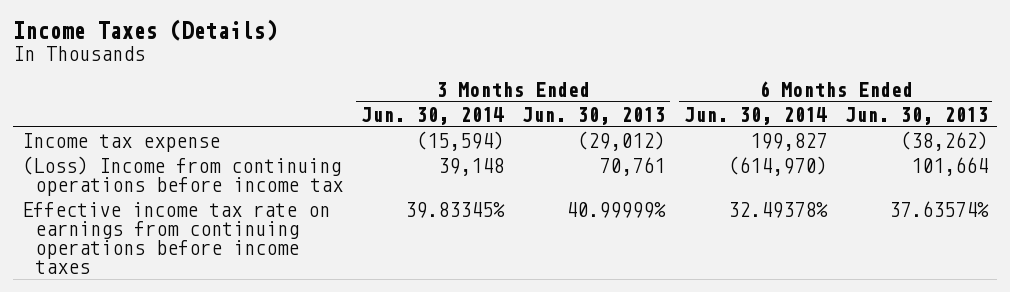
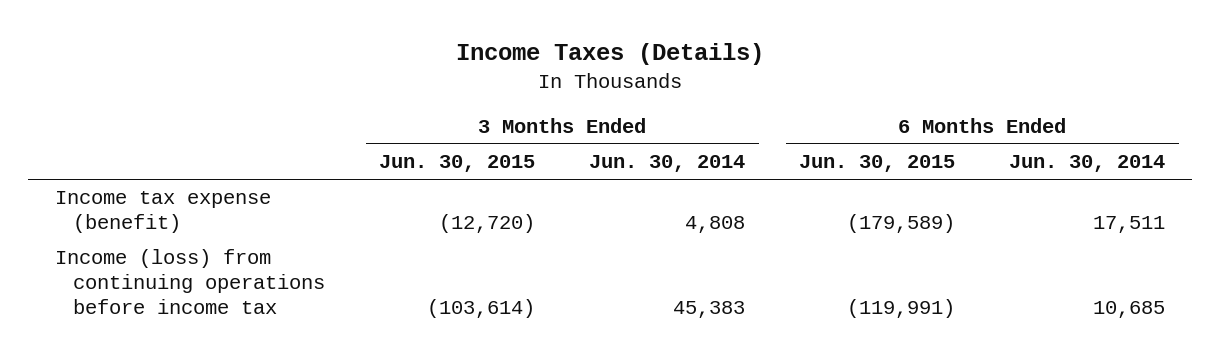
[522,106,666,125] Jun. 30, 2013 -> none
[844,106,988,125] Jun. 30, 2013 -> none
none -> [379,155,536,173] Jun. 30, 2015
none -> [799,155,956,173] Jun. 30, 2015
[22,202,331,275] Effective income tax rate on earnings from continuing operations before income taxes -> none
[22,133,221,153] Income tax expense -> [54,191,271,234] Income tax expense (benefit)
[415,131,504,152] (15,594) -> [685,216,746,234] 4,808
[749,133,827,152] 199,827 -> [1093,216,1166,234] 17,511
[22,156,343,197] (Loss) Income from continuing operations before income tax -> [54,249,326,314] Income (loss) from continuing operations before income tax
[437,158,504,177] 39,148 -> [673,300,746,318] 45,383
[727,156,827,177] (614,970) -> [1093,300,1166,318] 10,685

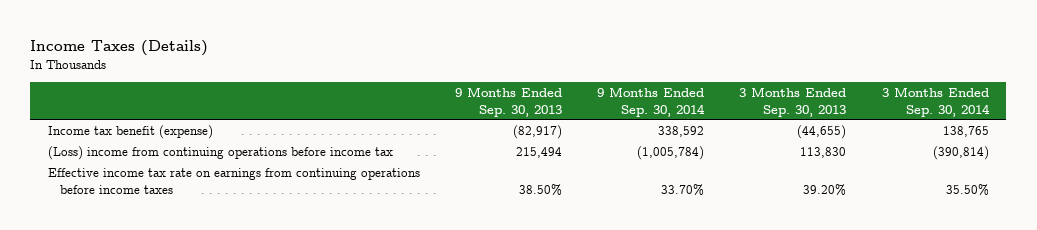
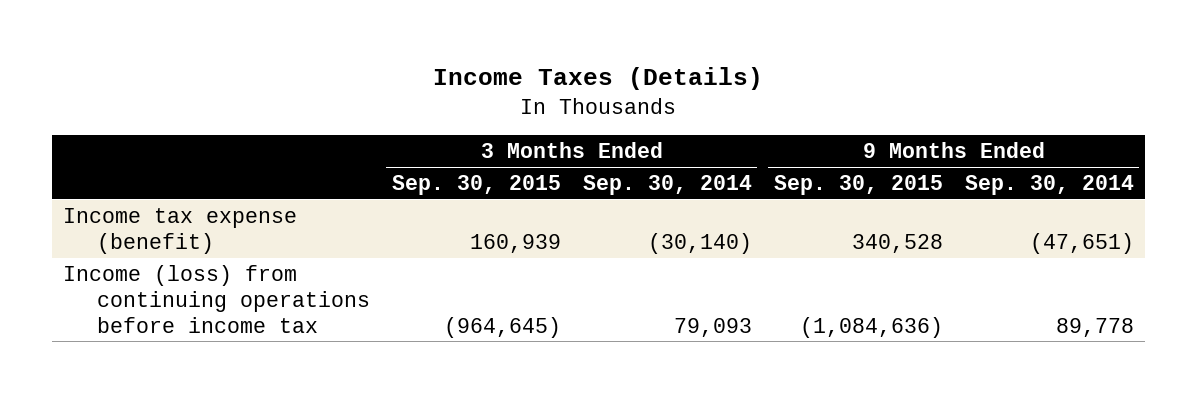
[455,86,563,117] 9 Months Ended Sep. 30, 2013 -> none
[739,86,847,117] 3 Months Ended Sep. 30, 2013 -> none
none -> [391,175,561,196] Sep. 30, 2015
none -> [773,175,943,196] Sep. 30, 2015
[47,168,420,194] Effective income tax rate on earnings from continuing operations before income taxes -> none
[47,125,213,140] Income tax benefit (expense) -> [62,207,297,254] Income tax expense (benefit)
[658,126,705,138] 338,592 -> [1029,232,1134,254] (47,651)
[942,126,989,138] 138,765 -> [647,232,752,254] (30,140)
[47,146,393,161] (Loss) income from continuing operations before income tax -> [62,264,370,333] Income (loss) from continuing operations before income tax
[637,146,705,161] (1,005,784) -> [1055,317,1134,337] 89,778
[932,146,989,161] (390,814) -> [673,317,752,337] 79,093

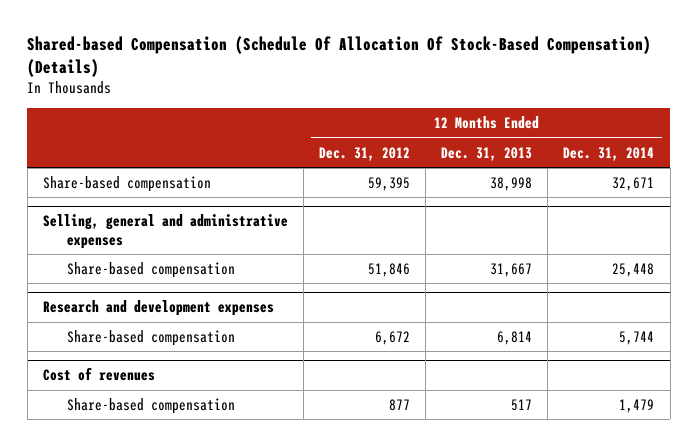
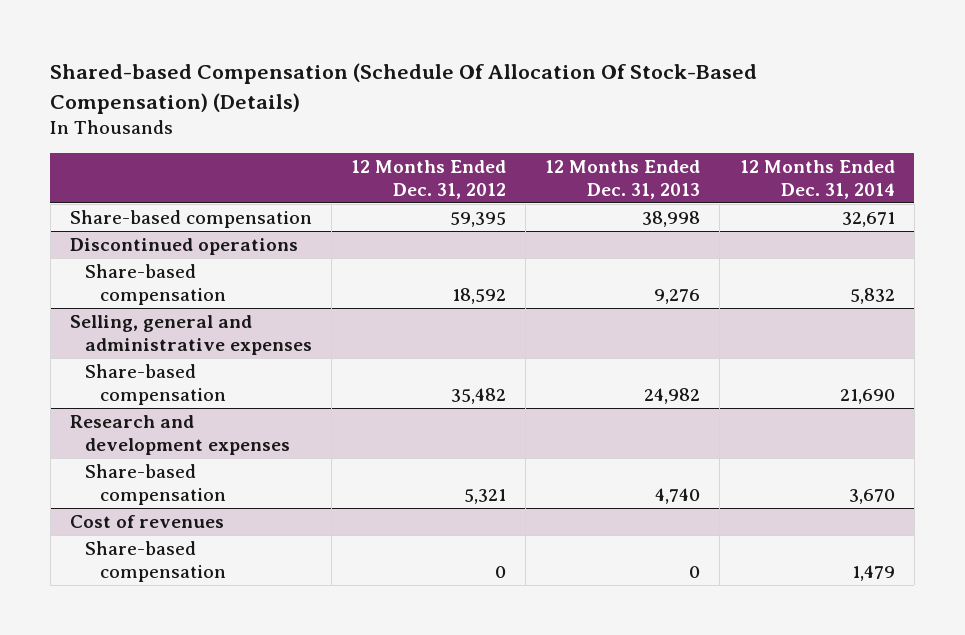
none -> [69,238,298,256] Discontinued operations
none -> [84,264,226,305] Share-based compensation
[368,262,411,277] 51,846 -> [451,387,507,404] 35,482
[490,262,533,277] 31,667 -> [644,387,701,404] 24,982
[612,262,655,277] 25,448 -> [839,388,895,404] 21,690
[375,330,411,345] 6,672 -> [464,488,507,504] 5,321
[497,330,533,345] 6,814 -> [655,487,701,504] 4,740
[619,330,655,345] 5,744 -> [848,488,895,504] 3,670
[389,398,411,411] 877 -> [495,565,507,578] 0
[511,398,533,411] 517 -> [689,565,701,578] 0

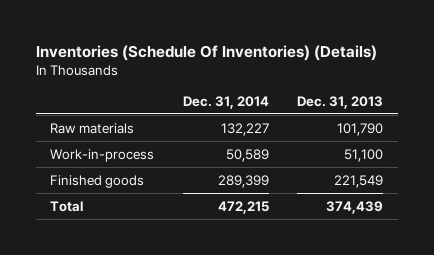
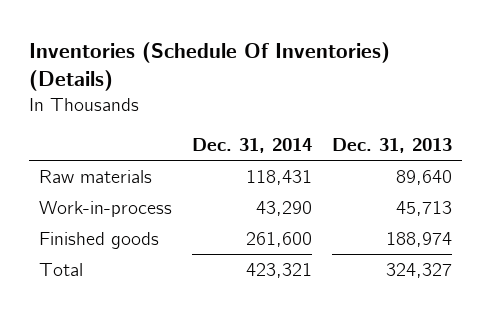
[220,122,269,136] 132,227 -> [246,169,313,185] 118,431
[337,122,384,136] 101,790 -> [396,169,453,185] 89,640
[225,148,269,162] 50,589 -> [256,200,313,216] 43,290
[344,148,384,162] 51,100 -> [396,200,453,216] 45,713
[217,174,269,188] 289,399 -> [246,231,313,247] 261,600
[334,174,384,188] 221,549 -> [386,231,453,247] 188,974
[217,200,269,214] 472,215 -> [246,262,313,278] 423,321
[326,200,384,214] 374,439 -> [386,262,453,278] 324,327

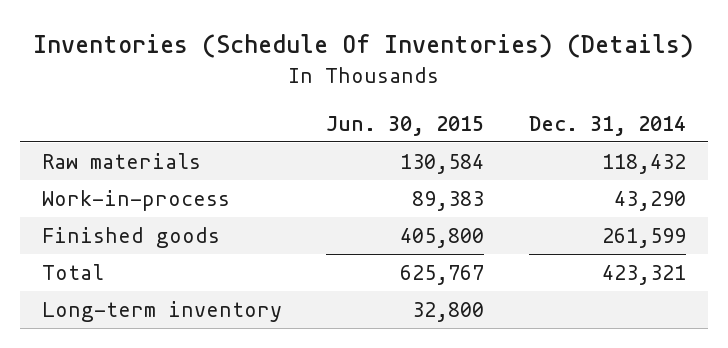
[332,138,453,154] Dec. 31, 2013 -> none
none -> [326,115,485,136] Jun. 30, 2015
[246,169,313,185] 118,431 -> [602,154,687,175] 118,432
[246,231,313,247] 261,600 -> [602,228,687,249] 261,599
none -> [41,301,282,323] Long-term inventory

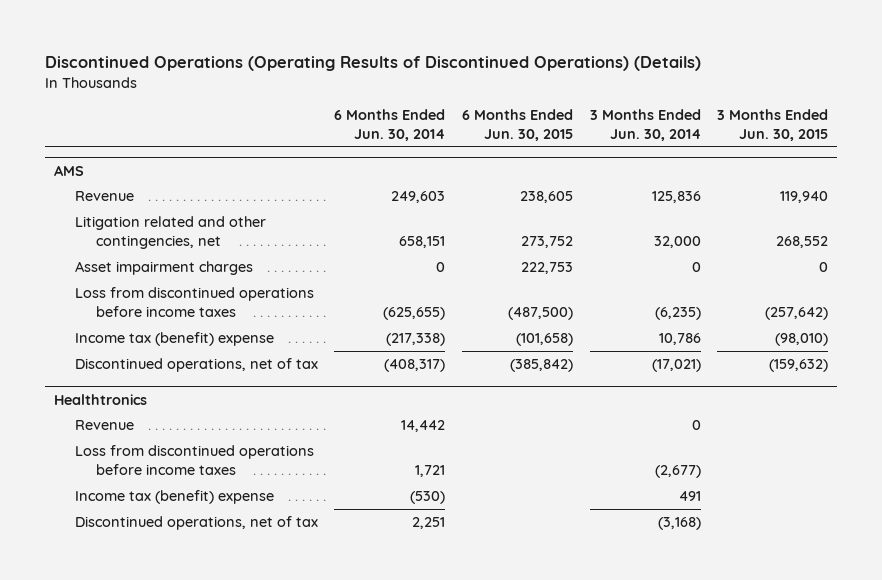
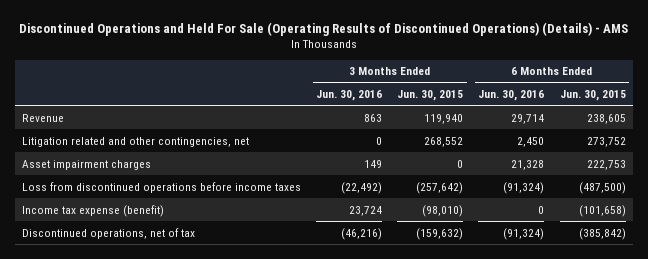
[45,55,702,71] Discontinued Operations (Operating Results of Discontinued Operations) (Details) -> [18,21,628,36] Discontinued Operations and Held For Sale (Operating Results of Discontinued Operations) (Details) - AMS
[334,109,446,141] 6 Months Ended Jun. 30, 2014 -> none
[589,109,701,141] 3 Months Ended Jun. 30, 2014 -> none
none -> [316,90,383,102] Jun. 30, 2016
none -> [478,90,545,102] Jun. 30, 2016
[53,164,84,176] AMS -> none
[74,332,274,347] Income tax (benefit) expense -> [22,204,165,217] Income tax expense (benefit)
[53,393,147,405] Healthtronics -> none
[74,420,134,431] Revenue -> none
[74,445,314,475] Loss from discontinued operations before income taxes -> none
[74,490,274,505] Income tax (benefit) expense -> none
[74,516,318,531] Discontinued operations, net of tax -> none

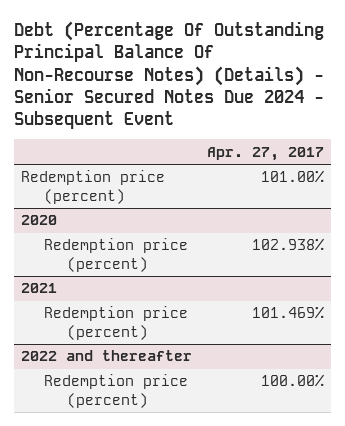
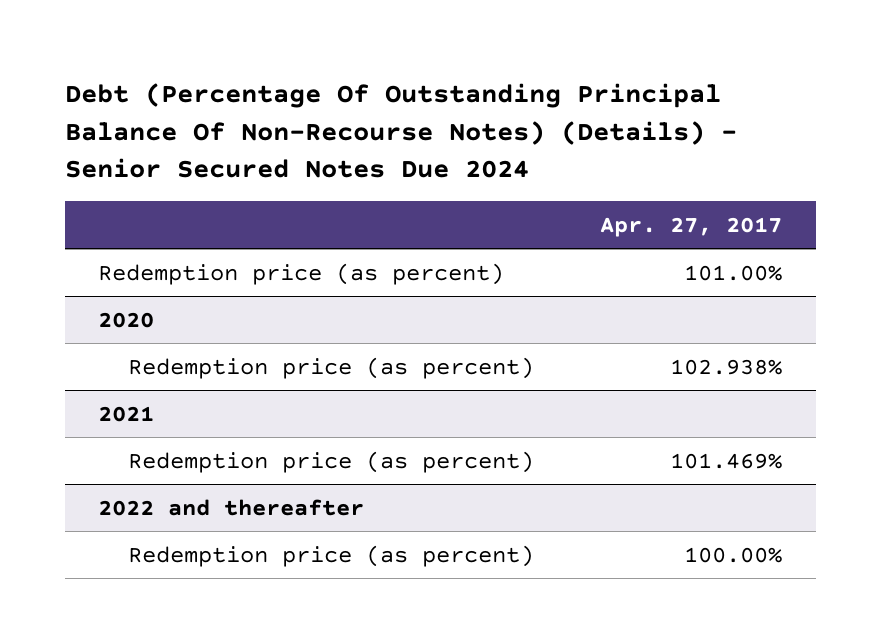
[13,21,324,130] Debt (Percentage Of Outstanding Principal Balance Of Non-Recourse Notes) (Details) - Senior Secured Notes Due 2024 - Subsequent Event -> [65,83,738,178] Debt (Percentage Of Outstanding Principal Balance Of Non-Recourse Notes) (Details) - Senior Secured Notes Due 2024
[21,170,166,204] Redemption price (percent) -> [98,262,505,285] Redemption price (as percent)
[44,238,189,272] Redemption price (percent) -> [127,356,534,379] Redemption price (as percent)
[44,306,189,340] Redemption price (percent) -> [127,450,534,473] Redemption price (as percent)
[44,374,189,408] Redemption price (percent) -> [127,544,534,567] Redemption price (as percent)

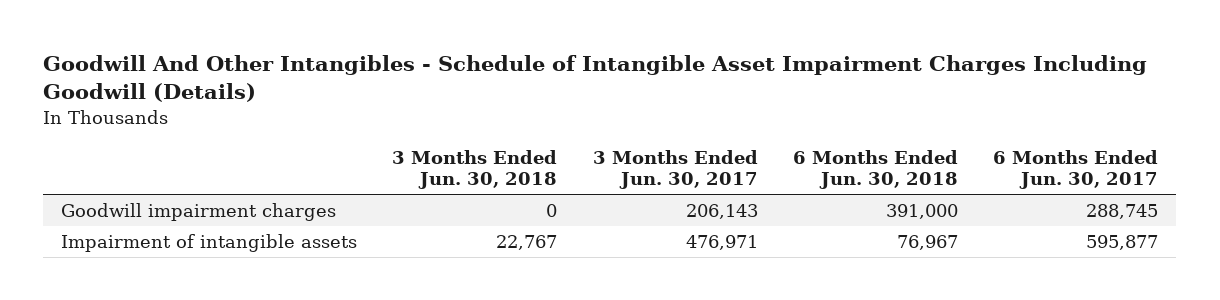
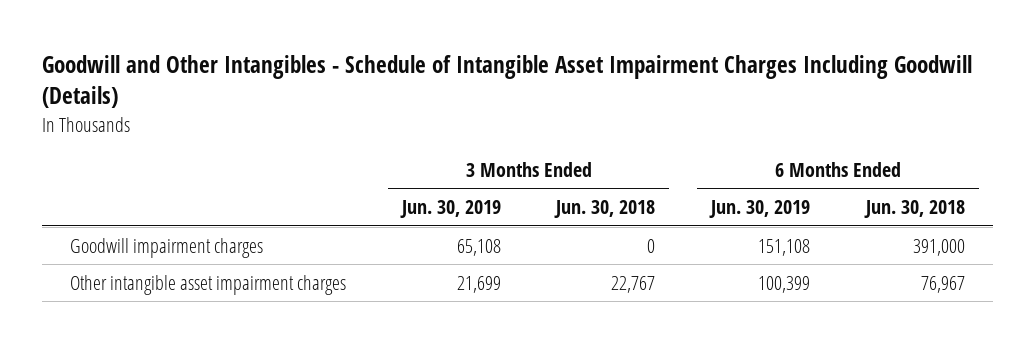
[43,55,1148,103] Goodwill And Other Intangibles - Schedule of Intangible Asset Impairment Charges Including Goodwill (Details) -> [41,55,972,109] Goodwill and Other Intangibles - Schedule of Intangible Asset Impairment Charges Including Goodwill (Details)
[592,149,758,190] 3 Months Ended Jun. 30, 2017 -> none
[993,149,1159,190] 6 Months Ended Jun. 30, 2017 -> none
none -> [399,200,501,219] Jun. 30, 2019
none -> [709,200,811,219] Jun. 30, 2019
[61,233,358,252] Impairment of intangible assets -> [69,274,346,295] Other intangible asset impairment charges

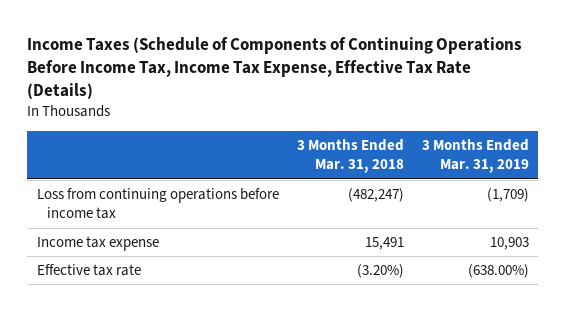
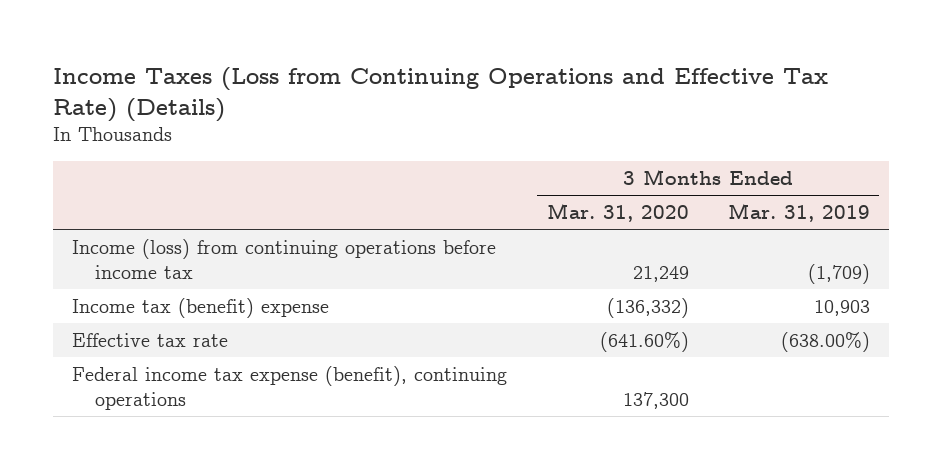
[27,37,523,100] Income Taxes (Schedule of Components of Continuing Operations Before Income Tax, Income Tax Expense, Effective Tax Rate (Details) -> [52,66,828,122] Income Taxes (Loss from Continuing Operations and Effective Tax Rate) (Details)
[296,139,404,174] 3 Months Ended Mar. 31, 2018 -> none
none -> [546,203,689,223] Mar. 31, 2020
[36,188,279,220] Loss from continuing operations before income tax -> [72,238,497,280] Income (loss) from continuing operations before income tax
[36,236,159,252] Income tax expense -> [72,297,330,318] Income tax (benefit) expense
none -> [72,365,508,411] Federal income tax expense (benefit), continuing operations

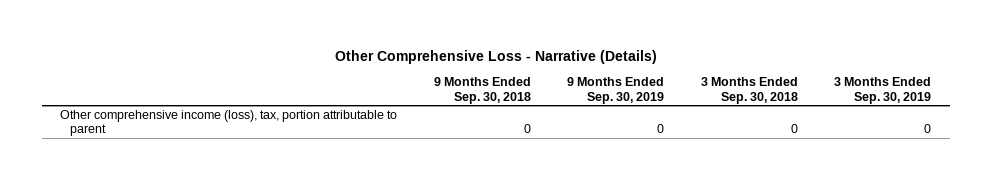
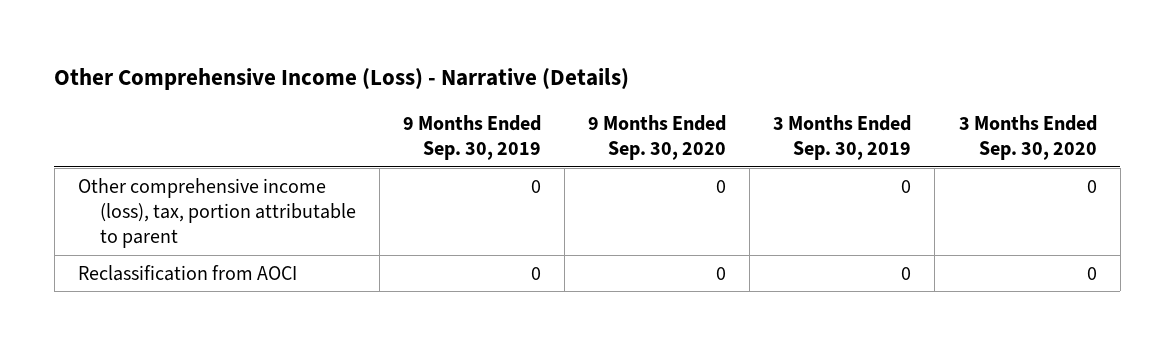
[334,50,657,65] Other Comprehensive Loss - Narrative (Details) -> [54,68,630,91] Other Comprehensive Income (Loss) - Narrative (Details)
[433,77,531,104] 9 Months Ended Sep. 30, 2018 -> none
[700,77,798,104] 3 Months Ended Sep. 30, 2018 -> none
none -> [588,114,727,160] 9 Months Ended Sep. 30, 2020
none -> [958,114,1097,160] 3 Months Ended Sep. 30, 2020
none -> [78,264,298,281] Reclassification from AOCI

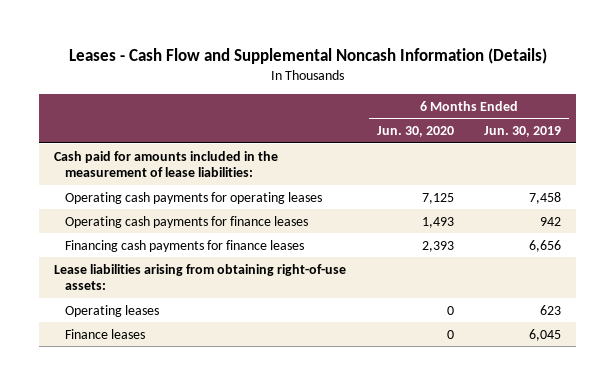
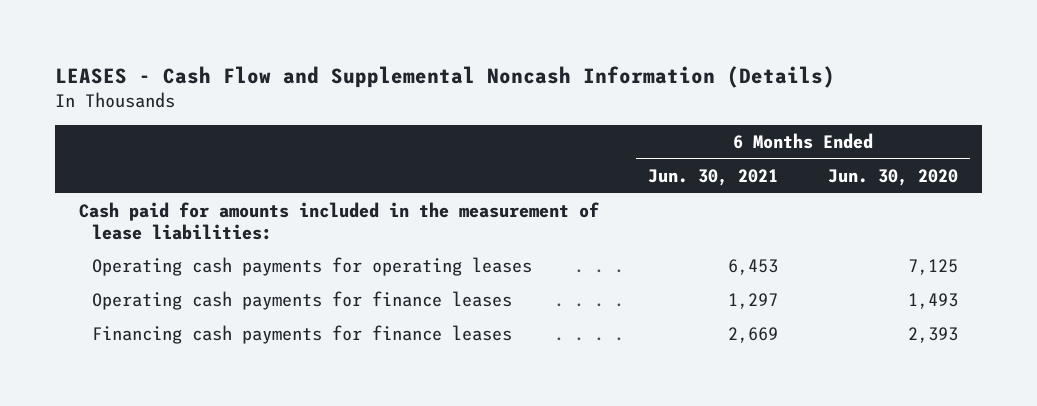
[68,48,547,65] Leases - Cash Flow and Supplemental Noncash Information (Details) -> [54,65,835,88] LEASES - Cash Flow and Supplemental Noncash Information (Details)
[484,126,562,138] Jun. 30, 2019 -> none
none -> [648,168,779,186] Jun. 30, 2021
[54,263,347,291] Lease liabilities arising from obtaining right-of-use assets: -> none
[65,304,160,317] Operating leases -> none
[65,328,146,339] Finance leases -> none

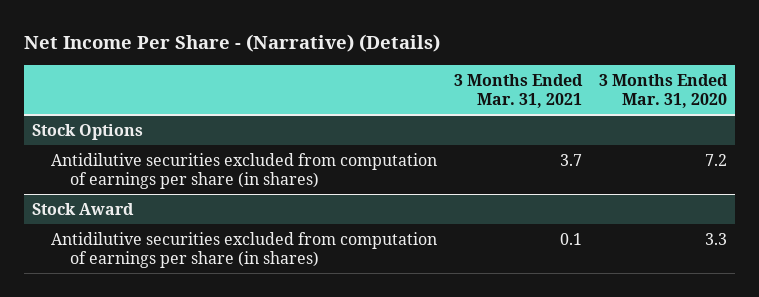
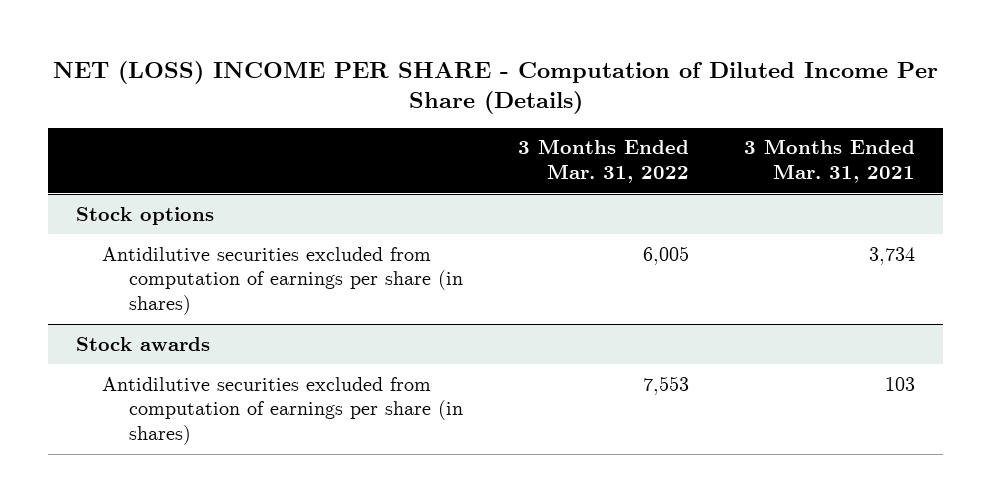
[23,33,440,52] Net Income Per Share - (Narrative) (Details) -> [52,61,938,115] NET (LOSS) INCOME PER SHARE - Computation of Diluted Income Per Share (Details)
[598,73,728,109] 3 Months Ended Mar. 31, 2020 -> none
none -> [518,139,690,184] 3 Months Ended Mar. 31, 2022
[32,123,144,140] Stock Options -> [75,206,214,225] Stock options
[559,153,582,166] 3.7 -> [869,246,916,265] 3,734
[32,202,135,215] Stock Award -> [75,336,210,351] Stock awards
[559,232,582,245] 0.1 -> [885,376,916,391] 103

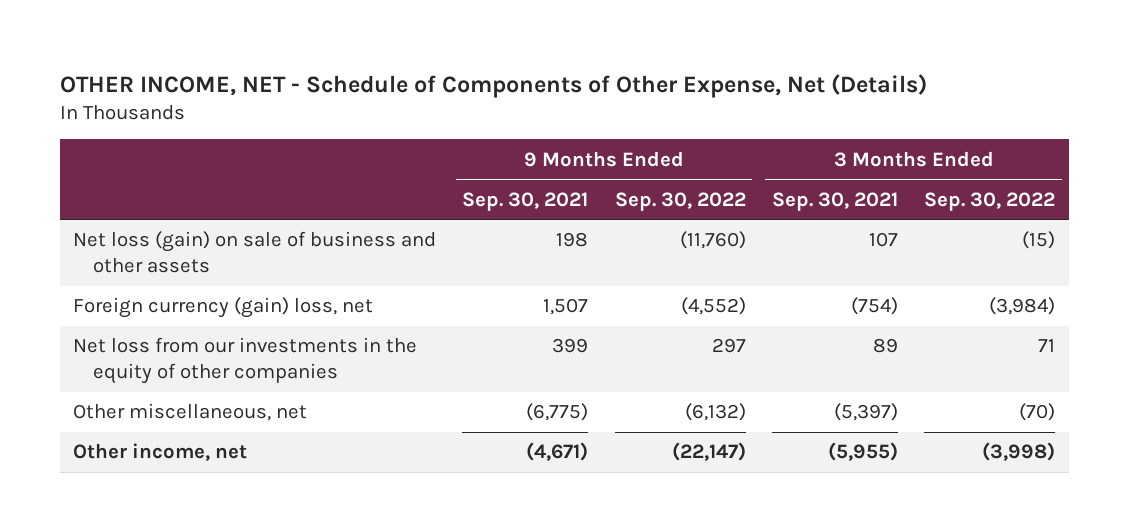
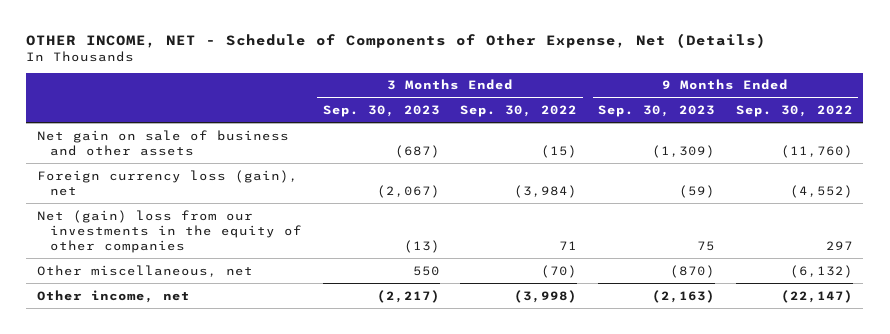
[462,191,589,211] Sep. 30, 2021 -> none
[772,191,899,211] Sep. 30, 2021 -> none
none -> [322,105,440,118] Sep. 30, 2023
none -> [598,105,716,118] Sep. 30, 2023
[73,231,437,274] Net loss (gain) on sale of business and other assets -> [36,129,289,156] Net gain on sale of business and other assets
[73,297,374,319] Foreign currency (gain) loss, net -> [36,169,298,196] Foreign currency loss (gain), net
[73,337,418,385] Net loss from our investments in the equity of other companies -> [36,209,302,254] Net (gain) loss from our investments in the equity of other companies

